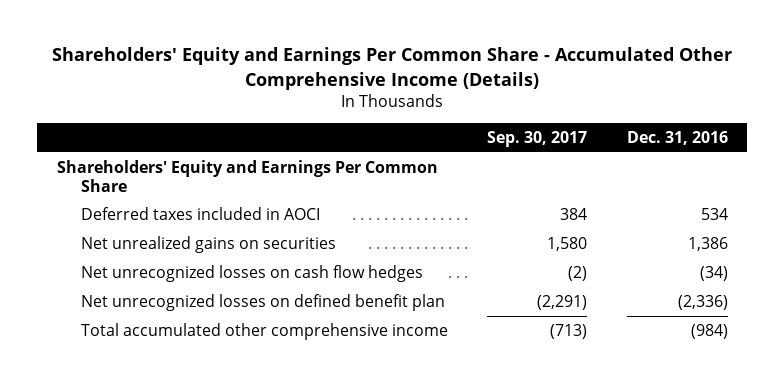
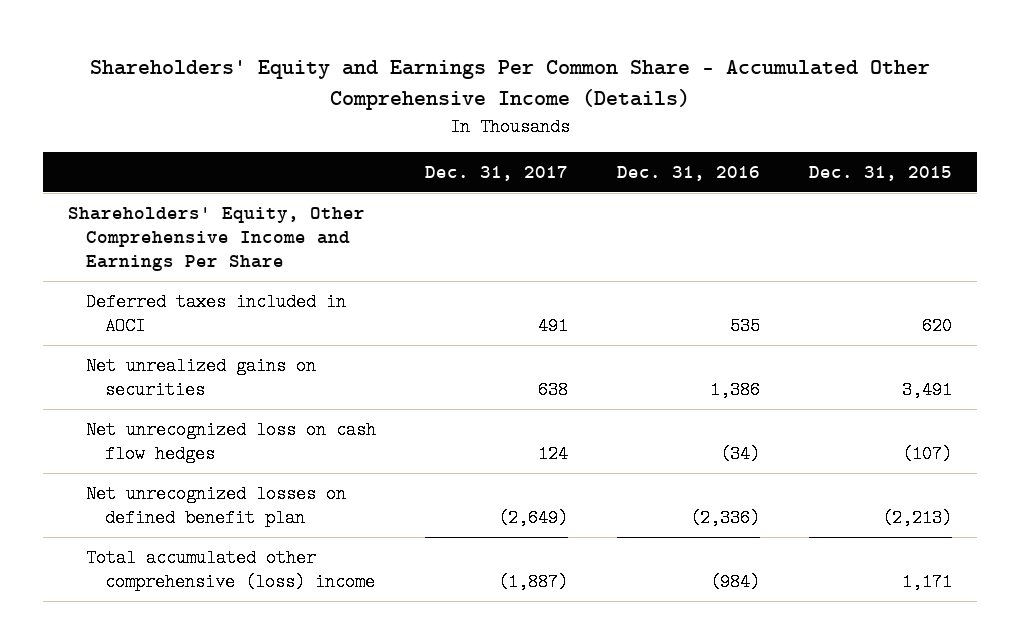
[487,130,588,147] Sep. 30, 2017 -> none
none -> [425,166,569,182] Dec. 31, 2017
none -> [809,166,953,182] Dec. 31, 2015
[56,159,438,192] Shareholders' Equity and Earnings Per Common Share -> [67,207,365,271] Shareholders' Equity, Other Comprehensive Income and Earnings Per Share
[700,207,728,220] 534 -> [730,317,761,336] 535
[80,264,423,282] Net unrecognized losses on cash flow hedges -> [86,421,377,464] Net unrecognized loss on cash flow hedges
[80,322,448,340] Total accumulated other comprehensive income -> [86,549,376,592] Total accumulated other comprehensive (loss) income

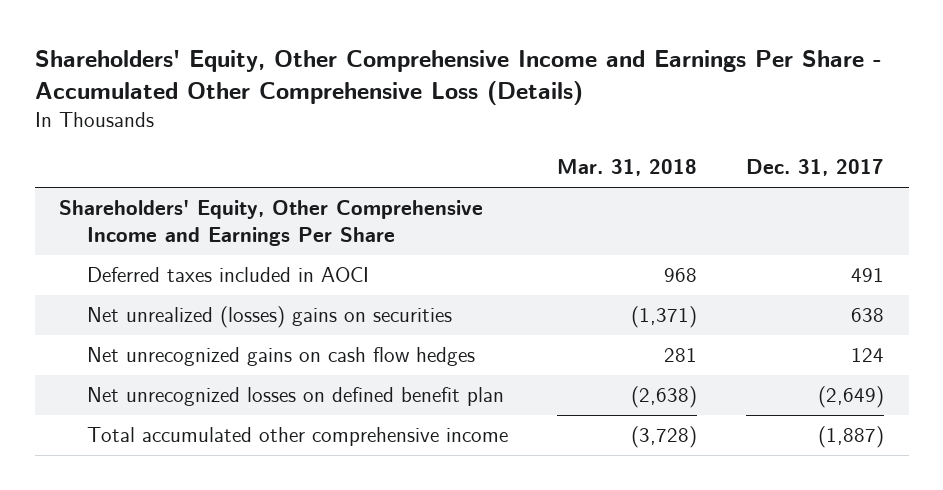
[89,60,930,111] Shareholders' Equity and Earnings Per Common Share - Accumulated Other Comprehensive Income (Details) -> [34,49,882,105] Shareholders' Equity, Other Comprehensive Income and Earnings Per Share - Accumulated Other Comprehensive Loss (Details)
[617,166,761,182] Dec. 31, 2016 -> none
[809,166,953,182] Dec. 31, 2015 -> none
none -> [557,159,698,177] Mar. 31, 2018
[86,357,317,400] Net unrealized gains on securities -> [87,306,453,329] Net unrealized (losses) gains on securities
[86,421,377,464] Net unrecognized loss on cash flow hedges -> [87,347,476,367] Net unrecognized gains on cash flow hedges
[86,549,376,592] Total accumulated other comprehensive (loss) income -> [87,427,509,447] Total accumulated other comprehensive income

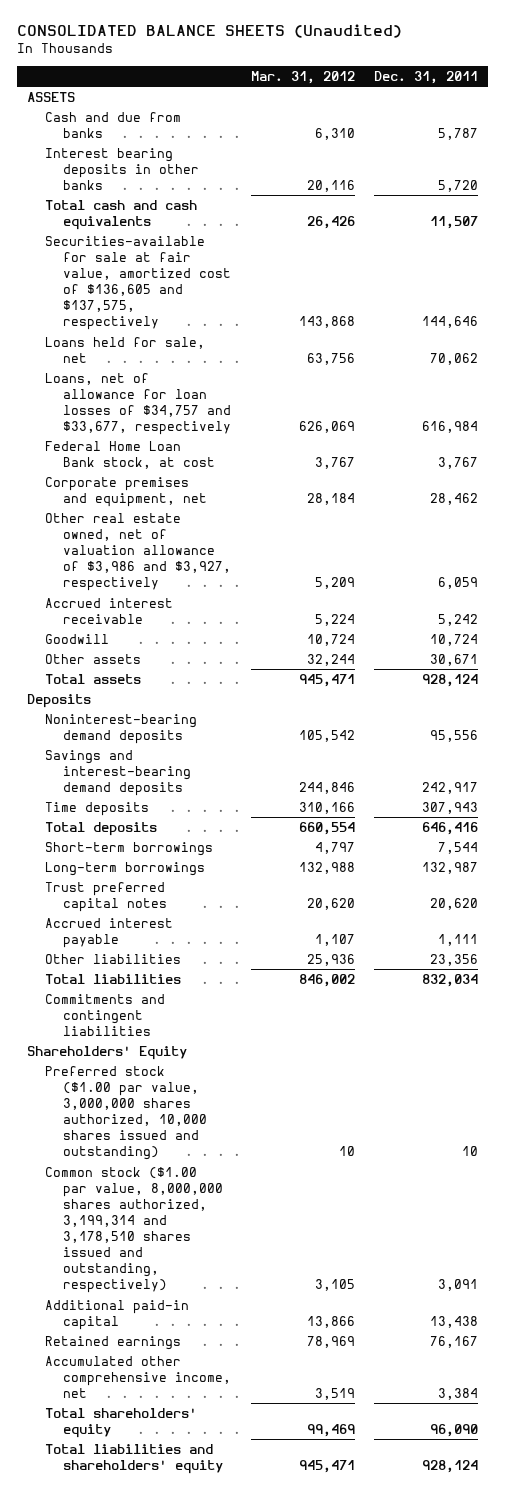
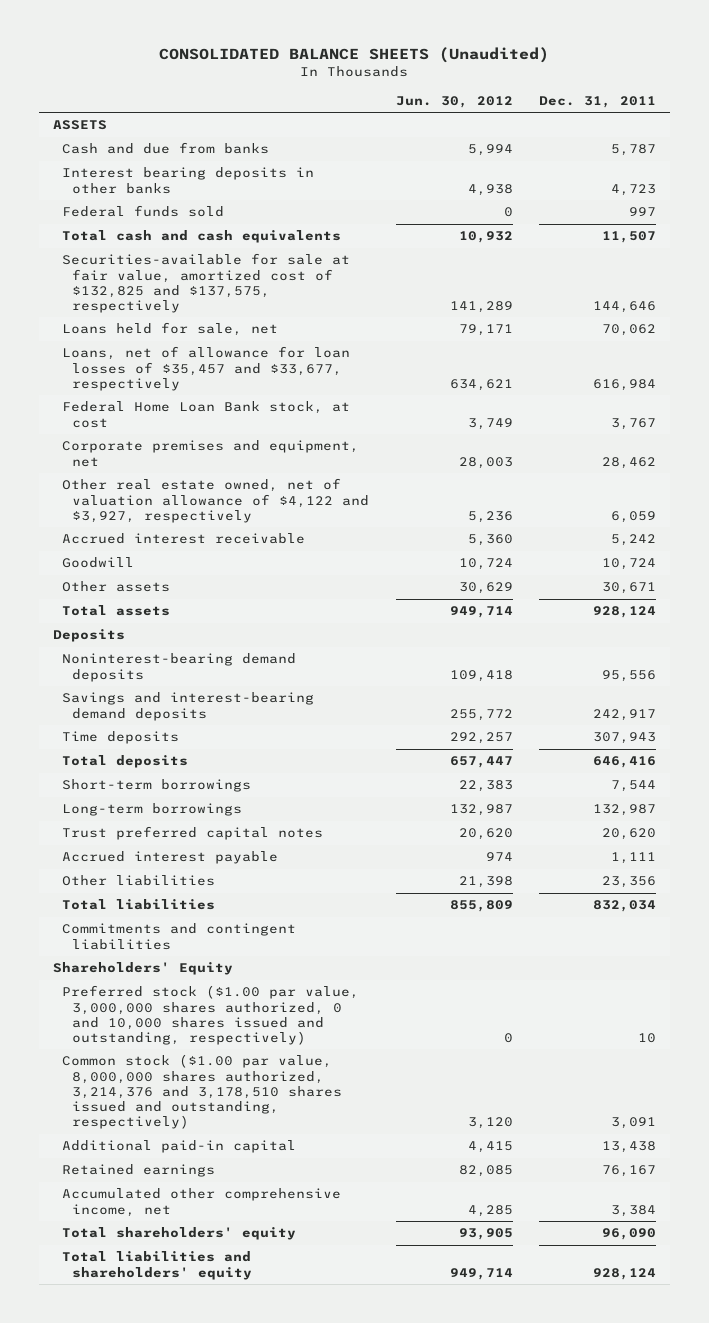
[250,70,355,84] Mar. 31, 2012 -> none
none -> [395,95,513,108] Jun. 30, 2012
[437,179,478,192] 5,720 -> [611,183,657,196] 4,723
none -> [62,205,225,218] Federal funds sold
[45,235,232,331] Securities-available for sale at fair value, amortized cost of $136,605 and $137,575, respectively -> [62,253,351,314] Securities-available for sale at fair value, amortized cost of $132,825 and $137,575, respectively
[45,372,232,436] Loans, net of allowance for loan losses of $34,757 and $33,677, respectively -> [62,346,351,391] Loans, net of allowance for loan losses of $35,457 and $33,677, respectively
[45,512,232,592] Other real estate owned, net of valuation allowance of $3,986 and $3,927, respectively -> [62,478,369,523] Other real estate owned, net of valuation allowance of $4,122 and $3,927, respectively
[45,1065,208,1161] Preferred stock ($1.00 par value, 3,000,000 shares authorized, 10,000 shares issued and outstanding) -> [62,985,360,1046] Preferred stock ($1.00 par value, 3,000,000 shares authorized, 0 and 10,000 shares issued and outstanding, respectively)
[45,1166,224,1294] Common stock ($1.00 par value, 8,000,000 shares authorized, 3,199,314 and 3,178,510 shares issued and outstanding, respectively) -> [62,1054,342,1130] Common stock ($1.00 par value, 8,000,000 shares authorized, 3,214,376 and 3,178,510 shares issued and outstanding, respectively)

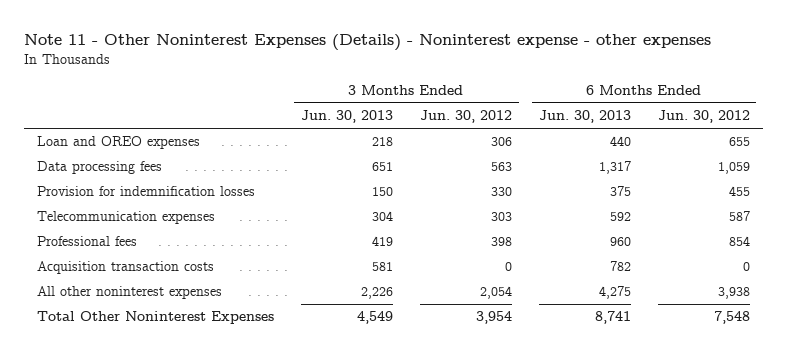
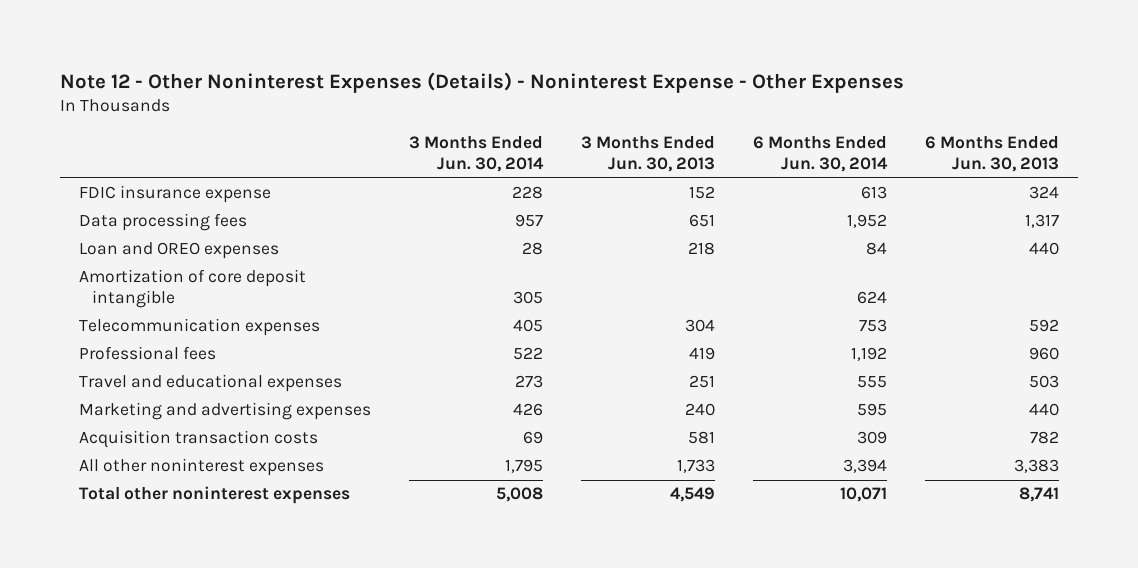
[23,34,711,52] Note 11 - Other Noninterest Expenses (Details) - Noninterest expense - other expenses -> [60,71,905,93] Note 12 - Other Noninterest Expenses (Details) - Noninterest Expense - Other Expenses
[419,110,512,124] Jun. 30, 2012 -> none
[657,110,750,124] Jun. 30, 2012 -> none
none -> [409,136,545,173] 3 Months Ended Jun. 30, 2014
none -> [753,136,889,173] 6 Months Ended Jun. 30, 2014
none -> [79,185,272,204] FDIC insurance expense
[37,186,256,197] Provision for indemnification losses -> none
[37,136,201,150] Loan and OREO expenses -> [79,242,280,260] Loan and OREO expenses
none -> [79,269,307,309] Amortization of core deposit intangible
none -> [79,374,343,393] Travel and educational expenses
none -> [79,402,372,421] Marketing and advertising expenses
[361,287,394,300] 2,226 -> [677,459,716,474] 1,733
[598,286,631,300] 4,275 -> [1014,459,1060,474] 3,383
[37,311,275,325] Total Other Noninterest Expenses -> [79,486,351,505] Total other noninterest expenses

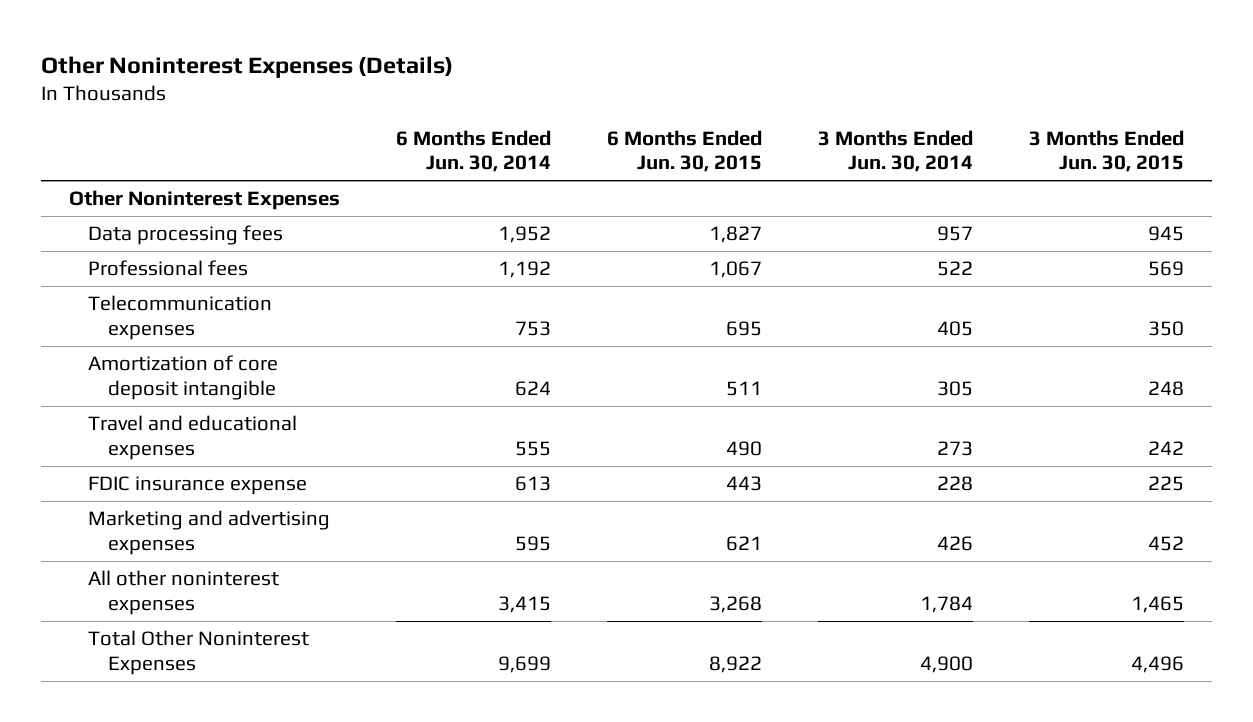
[60,71,905,93] Note 12 - Other Noninterest Expenses (Details) - Noninterest Expense - Other Expenses -> [40,55,453,78] Other Noninterest Expenses (Details)
[581,136,716,173] 3 Months Ended Jun. 30, 2013 -> none
[925,136,1060,173] 6 Months Ended Jun. 30, 2013 -> none
none -> [606,130,762,173] 6 Months Ended Jun. 30, 2015
none -> [1028,130,1184,173] 3 Months Ended Jun. 30, 2015
none -> [68,190,340,211] Other Noninterest Expenses
[79,242,280,260] Loan and OREO expenses -> none
[79,318,321,337] Telecommunication expenses -> [88,295,273,340] Telecommunication expenses
[79,269,307,309] Amortization of core deposit intangible -> [88,355,279,400] Amortization of core deposit intangible
[79,185,272,204] FDIC insurance expense -> [88,476,308,496] FDIC insurance expense
[79,430,319,449] Acquisition transaction costs -> none
[505,459,544,474] 1,795 -> [919,595,973,613] 1,784
[843,459,888,474] 3,394 -> [497,595,551,613] 3,415
[79,486,351,505] Total other noninterest expenses -> [88,630,310,675] Total Other Noninterest Expenses
[496,487,544,503] 5,008 -> [919,655,973,673] 4,900
[840,487,888,503] 10,071 -> [497,655,551,673] 9,699

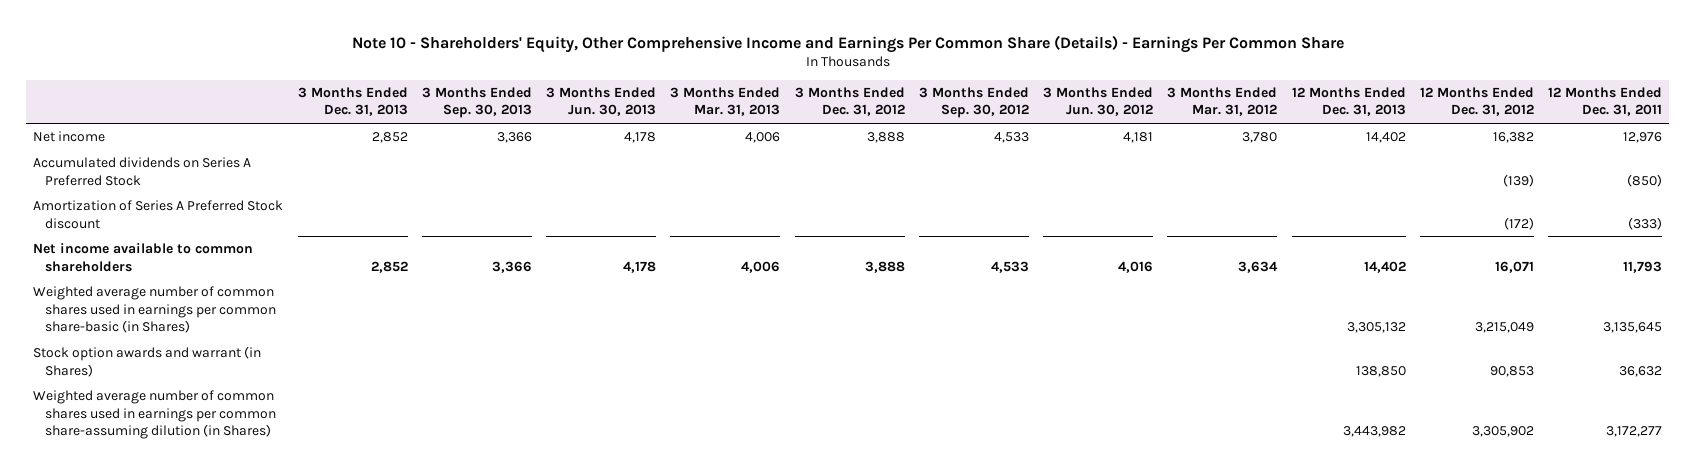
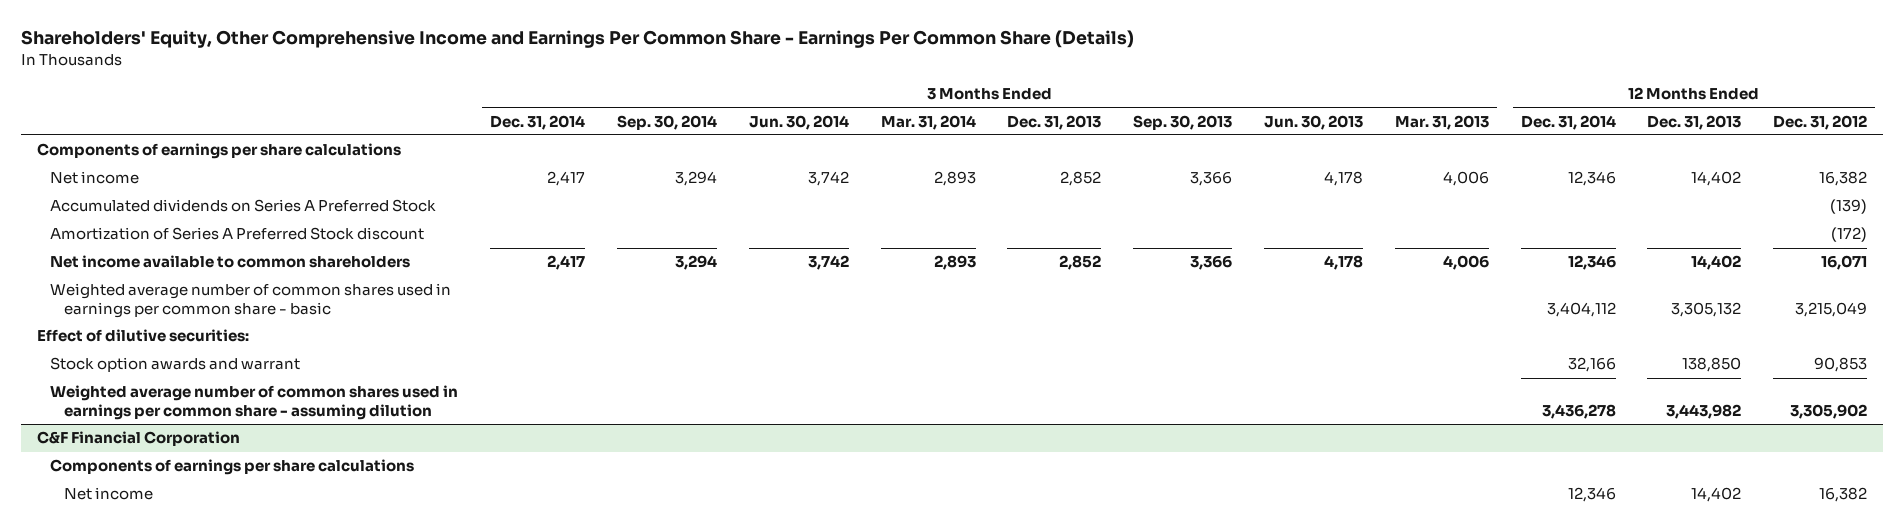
[351,34,1344,53] Note 10 - Shareholders' Equity, Other Comprehensive Income and Earnings Per Common Share (Details) - Earnings Per Common Share -> [21,30,1135,49] Shareholders' Equity, Other Comprehensive Income and Earnings Per Common Share - Earnings Per Common Share (Details)
[794,87,905,117] 3 Months Ended Dec. 31, 2012 -> none
[918,87,1029,119] 3 Months Ended Sep. 30, 2012 -> none
[1043,87,1154,117] 3 Months Ended Jun. 30, 2012 -> none
[1167,87,1278,117] 3 Months Ended Mar. 31, 2012 -> none
[1548,87,1663,117] 12 Months Ended Dec. 31, 2011 -> none
none -> [490,114,586,130] Dec. 31, 2014
none -> [616,114,717,130] Sep. 30, 2014
none -> [748,114,849,130] Jun. 30, 2014
none -> [880,114,976,130] Mar. 31, 2014
none -> [1520,114,1616,130] Dec. 31, 2014
none -> [37,143,402,160] Components of earnings per share calculations
[33,286,276,333] Weighted average number of common shares used in earnings per common share-basic (in Shares) -> [50,283,452,319] Weighted average number of common shares used in earnings per common share - basic
none -> [37,329,250,343] Effect of dilutive securities:
[33,346,262,377] Stock option awards and warrant (in Shares) -> [50,357,301,373] Stock option awards and warrant
[33,390,276,439] Weighted average number of common shares used in earnings per common share-assuming dilution (in Shares) -> [50,385,459,421] Weighted average number of common shares used in earnings per common share - assuming dilution
none -> [37,431,241,447] C&F Financial Corporation
none -> [50,459,415,476] Components of earnings per share calculations
none -> [63,487,153,501] Net income

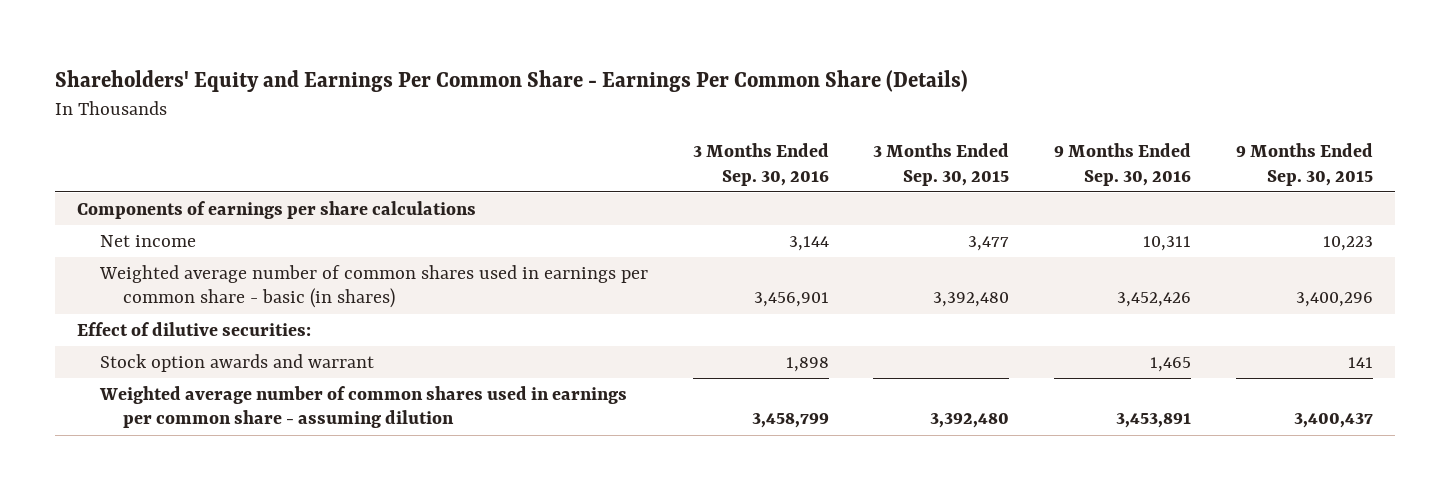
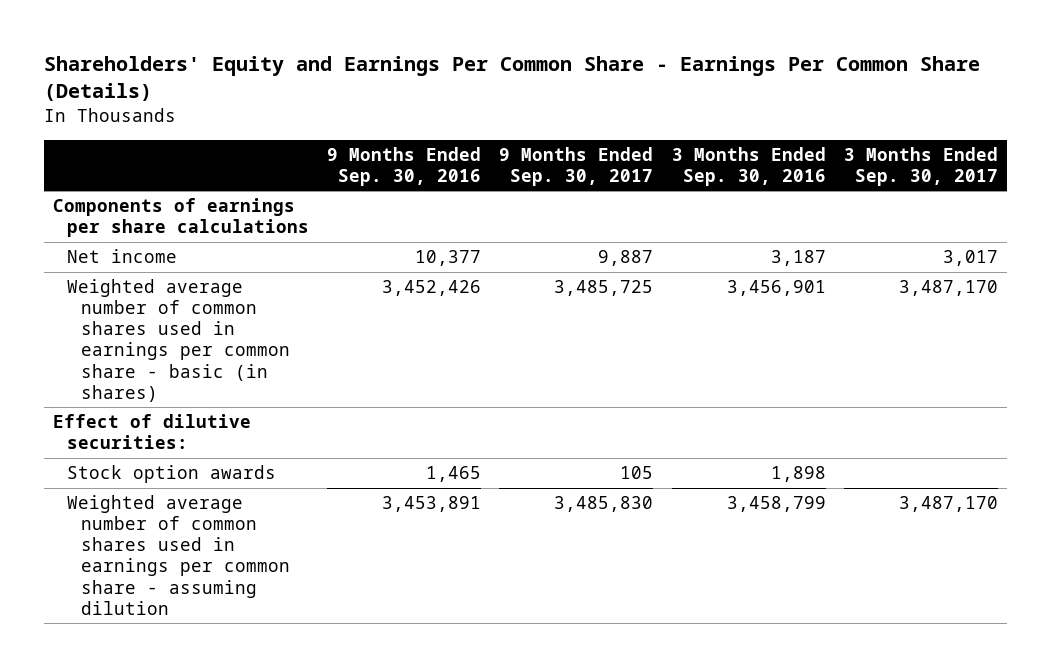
[873,143,1010,186] 3 Months Ended Sep. 30, 2015 -> none
[1235,143,1373,186] 9 Months Ended Sep. 30, 2015 -> none
none -> [499,146,654,186] 9 Months Ended Sep. 30, 2017
none -> [844,146,999,186] 3 Months Ended Sep. 30, 2017
[788,236,829,252] 3,144 -> [770,250,826,267] 3,187
[1142,236,1191,252] 10,311 -> [415,250,482,267] 10,377
[100,354,375,373] Stock option awards and warrant -> [66,465,276,484] Stock option awards

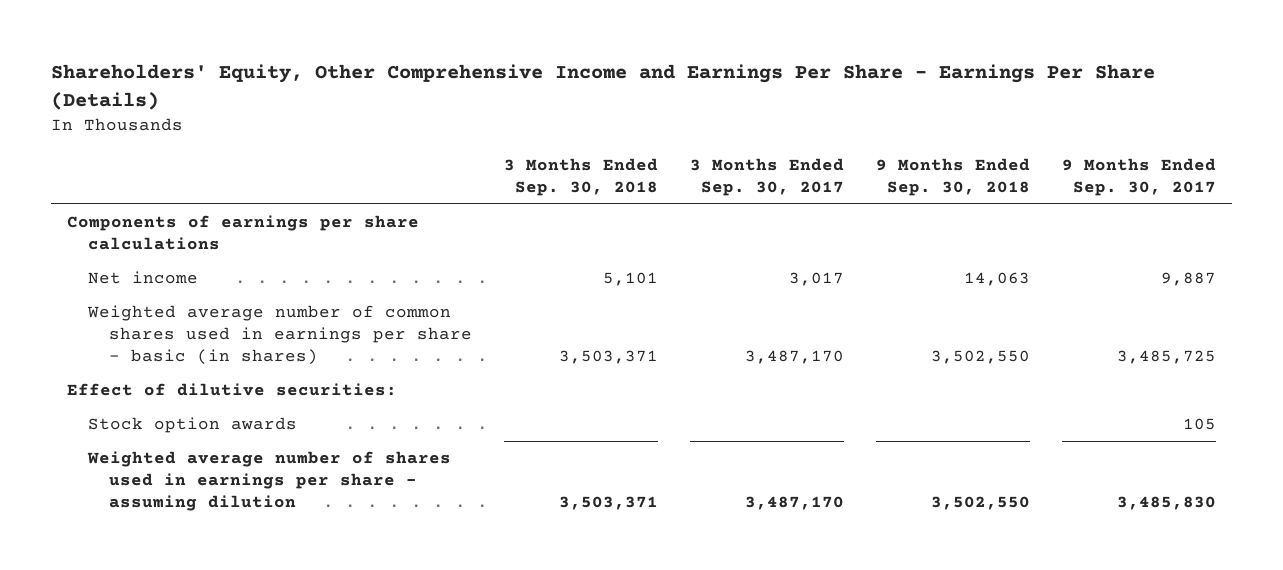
[43,55,980,102] Shareholders' Equity and Earnings Per Common Share - Earnings Per Common Share (Details) -> [50,64,1155,110] Shareholders' Equity, Other Comprehensive Income and Earnings Per Share - Earnings Per Share (Details)
[327,146,482,186] 9 Months Ended Sep. 30, 2016 -> none
[671,146,826,186] 3 Months Ended Sep. 30, 2016 -> none
none -> [503,157,658,196] 3 Months Ended Sep. 30, 2018
none -> [876,157,1031,196] 9 Months Ended Sep. 30, 2018
[66,279,290,402] Weighted average number of common shares used in earnings per common share - basic (in shares) -> [86,305,472,366] Weighted average number of common shares used in earnings per share - basic (in shares)
[66,495,290,615] Weighted average number of common shares used in earnings per common share - assuming dilution -> [86,451,451,512] Weighted average number of shares used in earnings per share - assuming dilution

